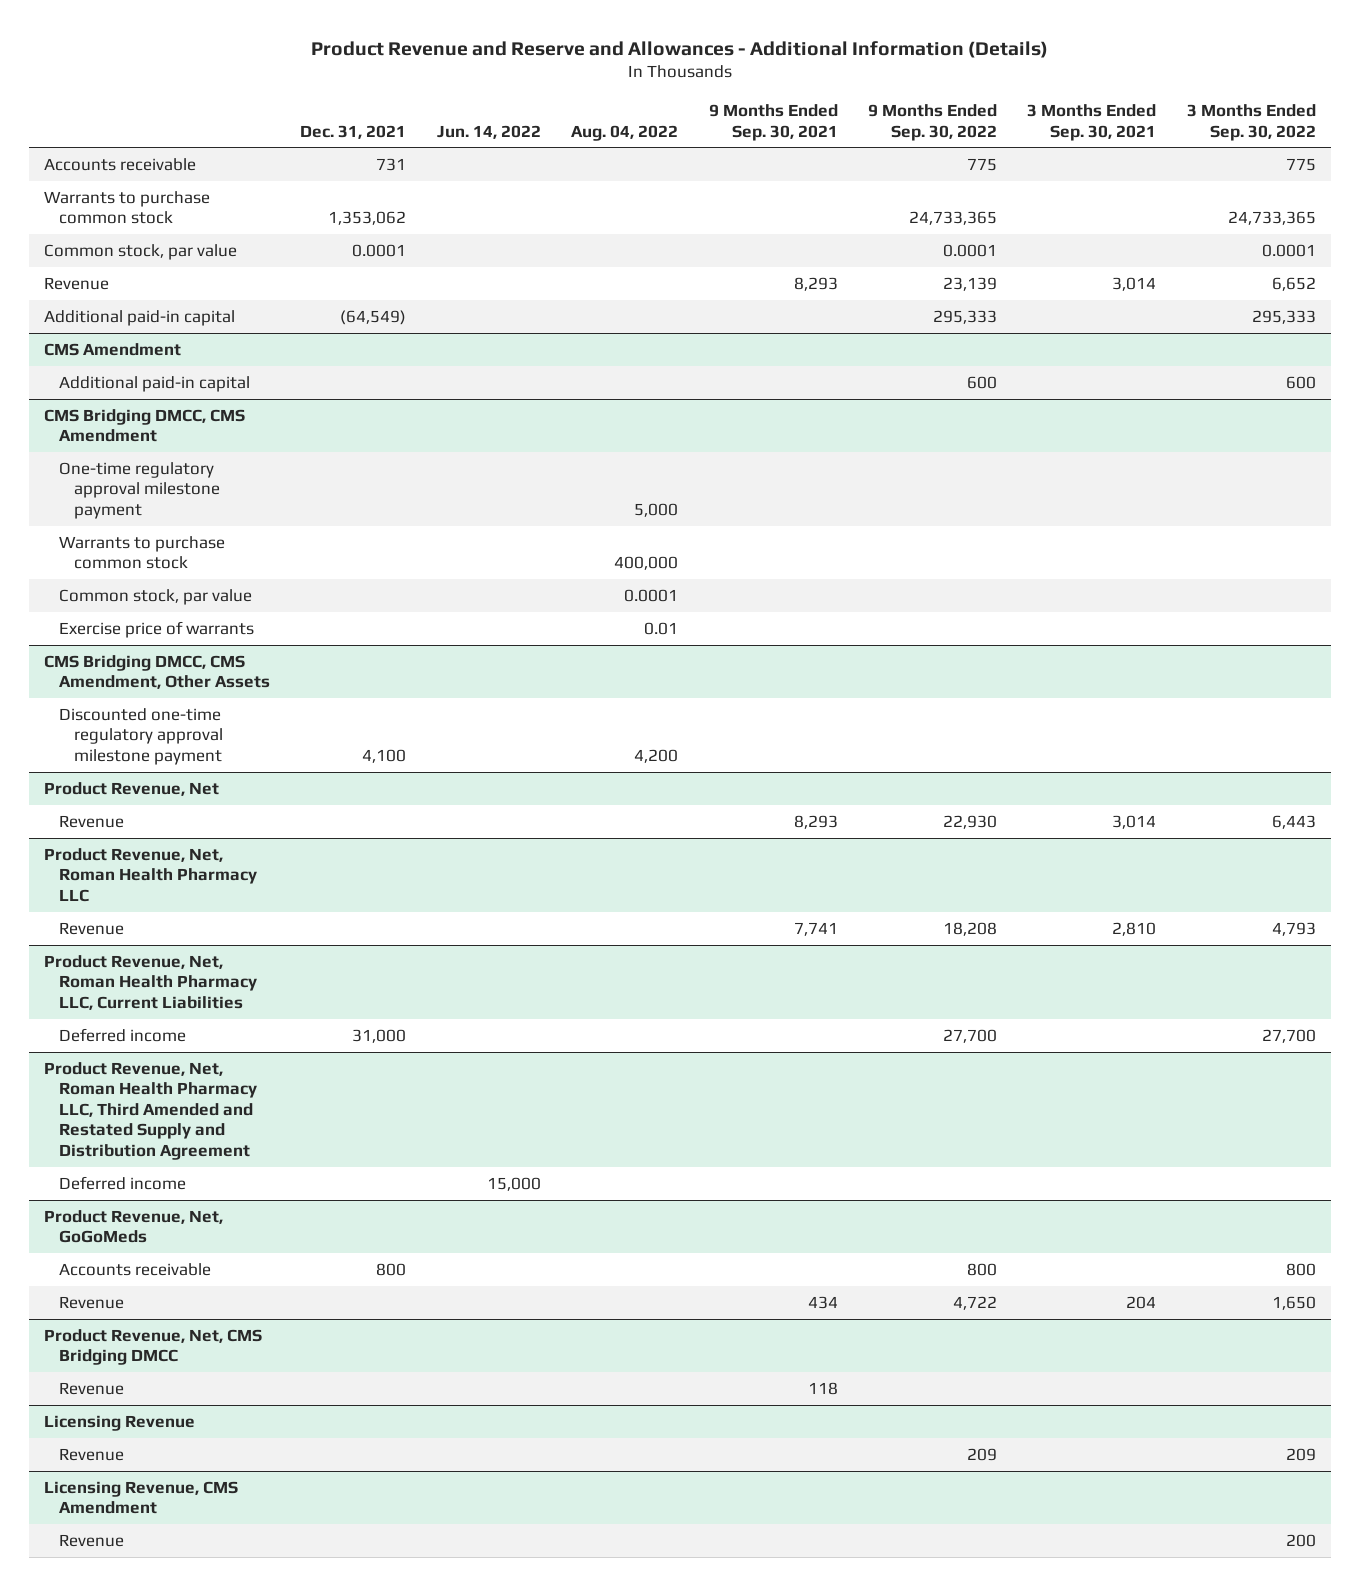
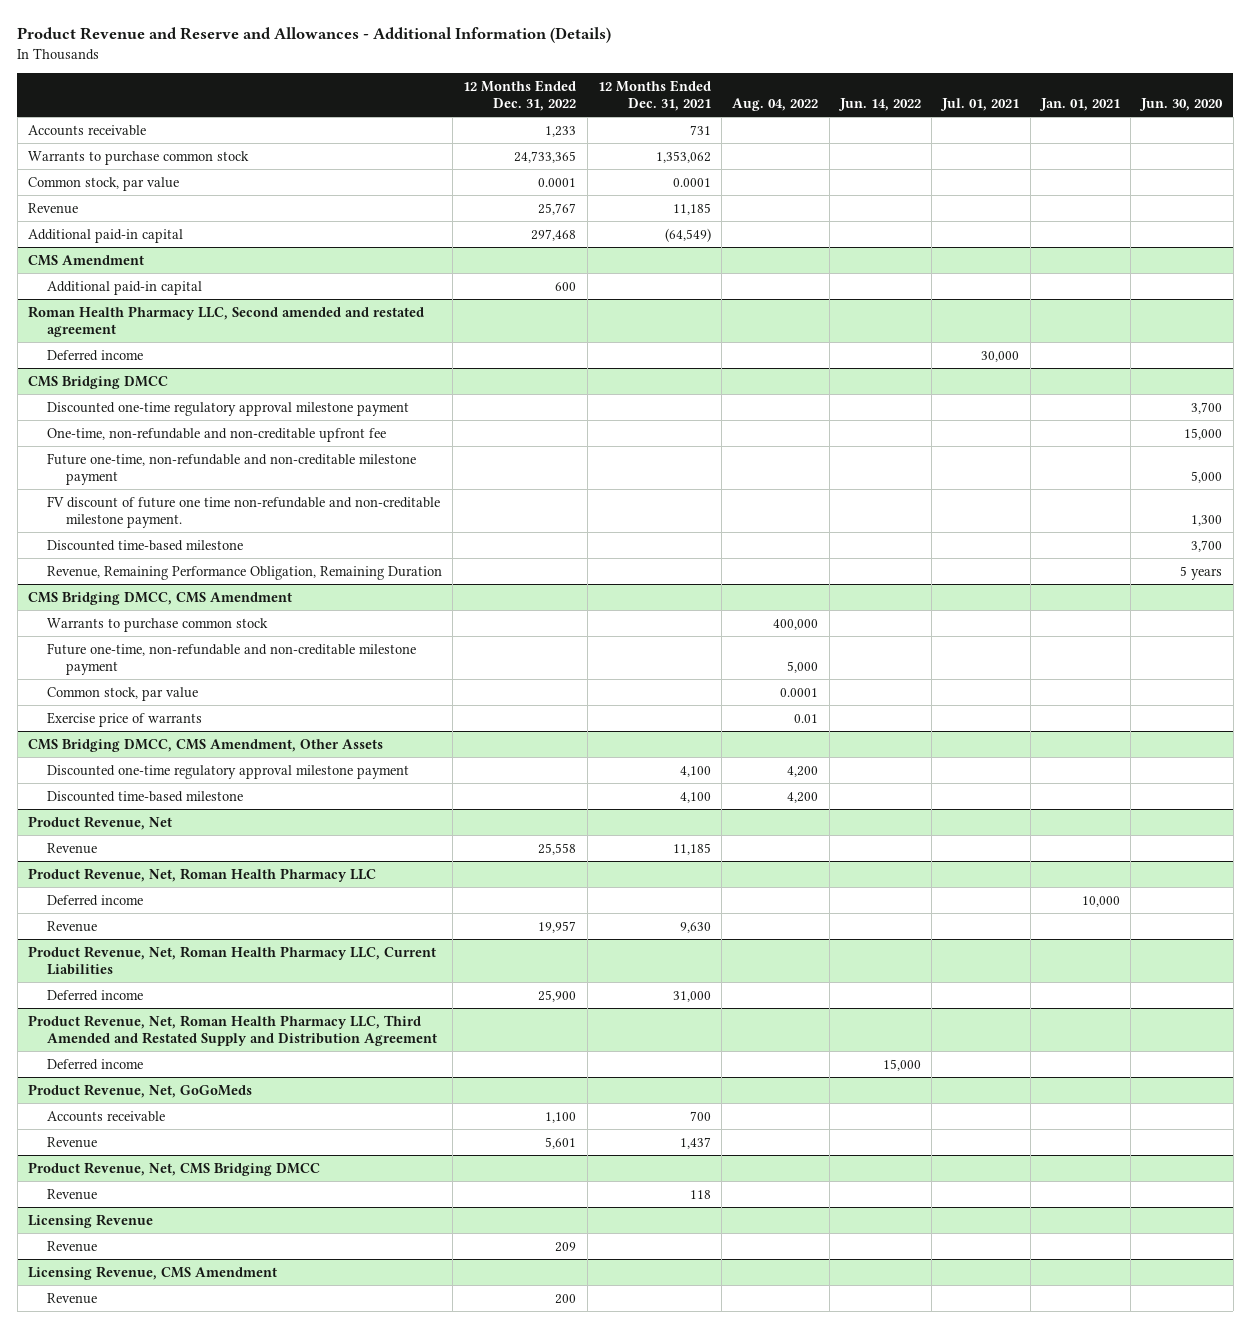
[300,124,407,139] Dec. 31, 2021 -> none
[708,103,838,141] 9 Months Ended Sep. 30, 2021 -> none
[867,103,997,141] 9 Months Ended Sep. 30, 2022 -> none
[1027,103,1157,141] 3 Months Ended Sep. 30, 2021 -> none
[1186,103,1316,141] 3 Months Ended Sep. 30, 2022 -> none
none -> [463,79,577,111] 12 Months Ended Dec. 31, 2022
none -> [597,79,711,111] 12 Months Ended Dec. 31, 2021
none -> [940,97,1020,111] Jul. 01, 2021
none -> [1038,97,1120,111] Jan. 01, 2021
none -> [1139,97,1224,111] Jun. 30, 2020
none -> [27,305,424,337] Roman Health Pharmacy LLC, Second amended and restated agreement
none -> [46,349,143,361] Deferred income
none -> [27,375,168,389] CMS Bridging DMCC
none -> [46,401,409,416] Discounted one-time regulatory approval milestone payment
none -> [46,427,386,442] One-time, non-refundable and non-creditable upfront fee
none -> [46,452,416,485] Future one-time, non-refundable and non-creditable milestone payment
none -> [46,495,440,528] FV discount of future one time non-refundable and non-creditable milestone payment.
none -> [46,539,243,551] Discounted time-based milestone
none -> [46,565,442,580] Revenue, Remaining Performance Obligation, Remaining Duration
[58,461,220,519] One-time regulatory approval milestone payment -> none
none -> [46,642,416,675] Future one-time, non-refundable and non-creditable milestone payment
none -> [46,790,243,802] Discounted time-based milestone
none -> [46,894,143,906] Deferred income

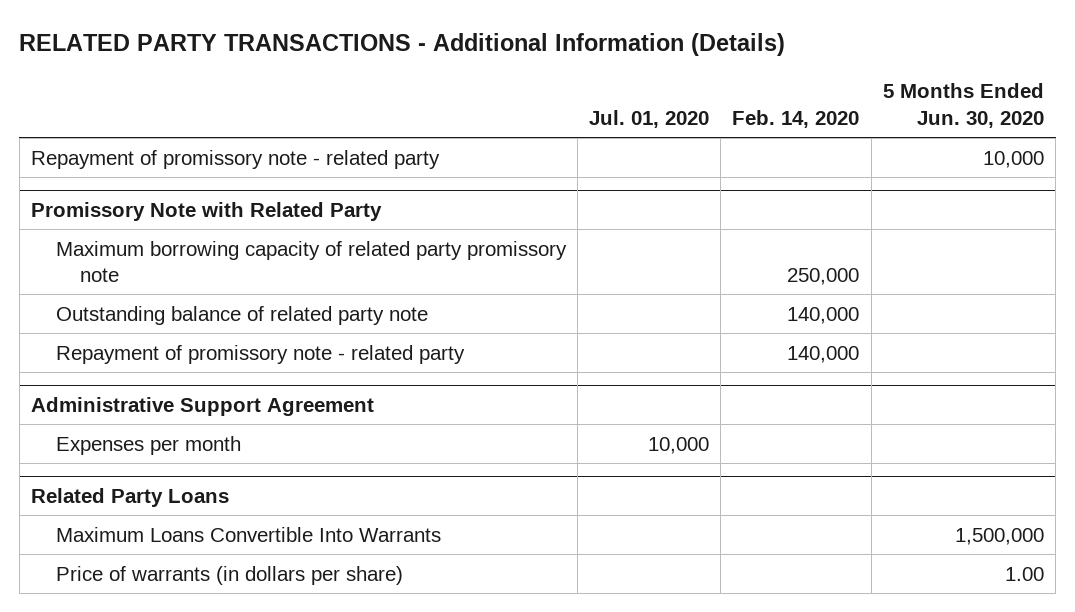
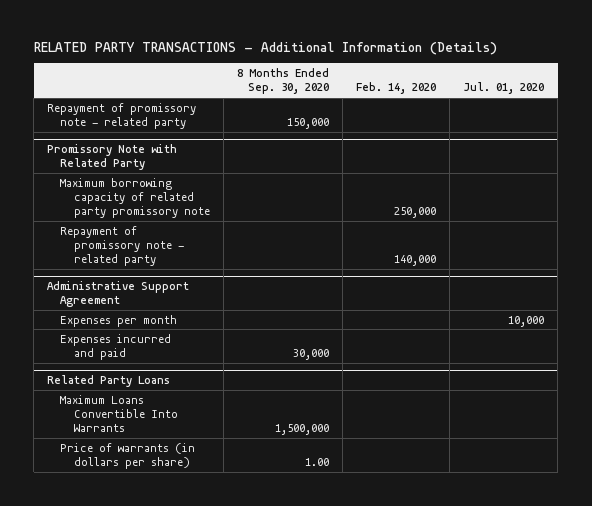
[882,83,1044,128] 5 Months Ended Jun. 30, 2020 -> none
none -> [236,68,329,95] 8 Months Ended Sep. 30, 2020
[55,305,428,325] Outstanding balance of related party note -> none
none -> [60,333,172,361] Expenses incurred and paid

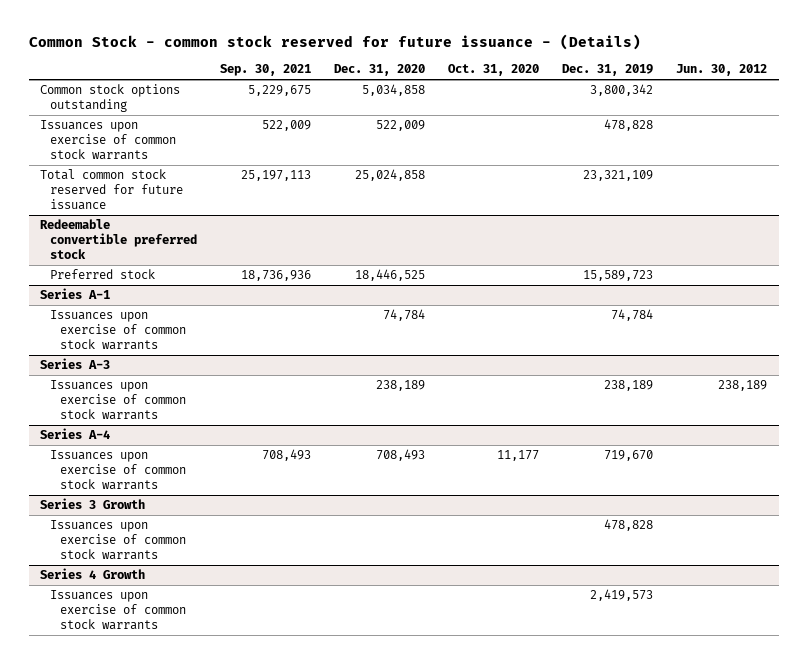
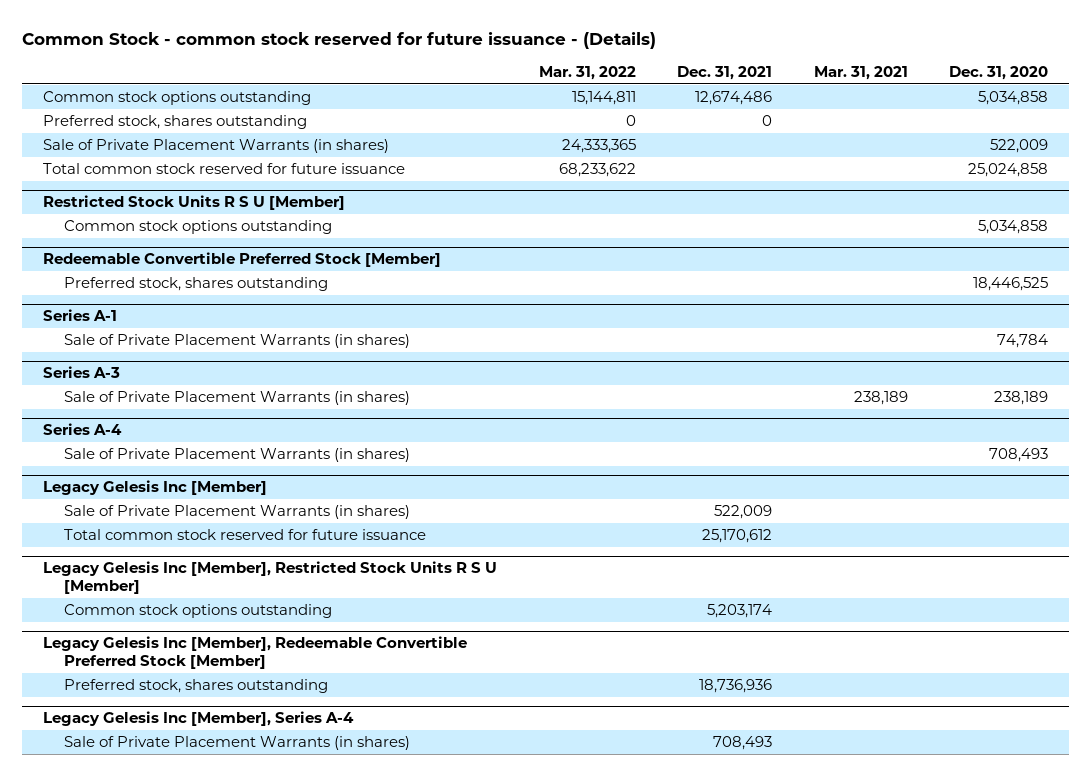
[219,64,311,77] Sep. 30, 2021 -> none
[448,64,540,77] Oct. 31, 2020 -> none
[562,64,654,77] Dec. 31, 2019 -> none
[676,64,768,77] Jun. 30, 2012 -> none
none -> [538,66,636,81] Mar. 31, 2022
none -> [677,66,773,81] Dec. 31, 2021
none -> [813,66,908,81] Mar. 31, 2021
none -> [43,114,308,129] Preferred stock, shares outstanding
[40,120,176,161] Issuances upon exercise of common stock warrants -> [43,138,390,153] Sale of Private Placement Warrants (in shares)
none -> [43,195,346,211] Restricted Stock Units R S U [Member]
none -> [64,219,333,234] Common stock options outstanding
[40,219,197,260] Redeemable convertible preferred stock -> [43,252,442,268] Redeemable Convertible Preferred Stock [Member]
[49,269,155,280] Preferred stock -> [64,276,329,291] Preferred stock, shares outstanding
[49,310,186,351] Issuances upon exercise of common stock warrants -> [64,333,411,348] Sale of Private Placement Warrants (in shares)
[49,380,186,421] Issuances upon exercise of common stock warrants -> [64,390,411,405] Sale of Private Placement Warrants (in shares)
[40,498,146,510] Series 3 Growth -> none
[49,520,186,561] Issuances upon exercise of common stock warrants -> none
[40,568,146,580] Series 4 Growth -> none
[49,590,186,631] Issuances upon exercise of common stock warrants -> none
[49,450,186,491] Issuances upon exercise of common stock warrants -> [64,447,411,462] Sale of Private Placement Warrants (in shares)
none -> [43,480,268,496] Legacy Gelesis Inc [Member]
none -> [64,504,411,519] Sale of Private Placement Warrants (in shares)
none -> [64,528,427,540] Total common stock reserved for future issuance
none -> [43,561,498,595] Legacy Gelesis Inc [Member], Restricted Stock Units R S U [Member]
none -> [64,603,333,618] Common stock options outstanding
none -> [43,636,468,670] Legacy Gelesis Inc [Member], Redeemable Convertible Preferred Stock [Member]
none -> [64,678,329,693] Preferred stock, shares outstanding
none -> [43,711,355,727] Legacy Gelesis Inc [Member], Series A-4
none -> [64,735,411,750] Sale of Private Placement Warrants (in shares)

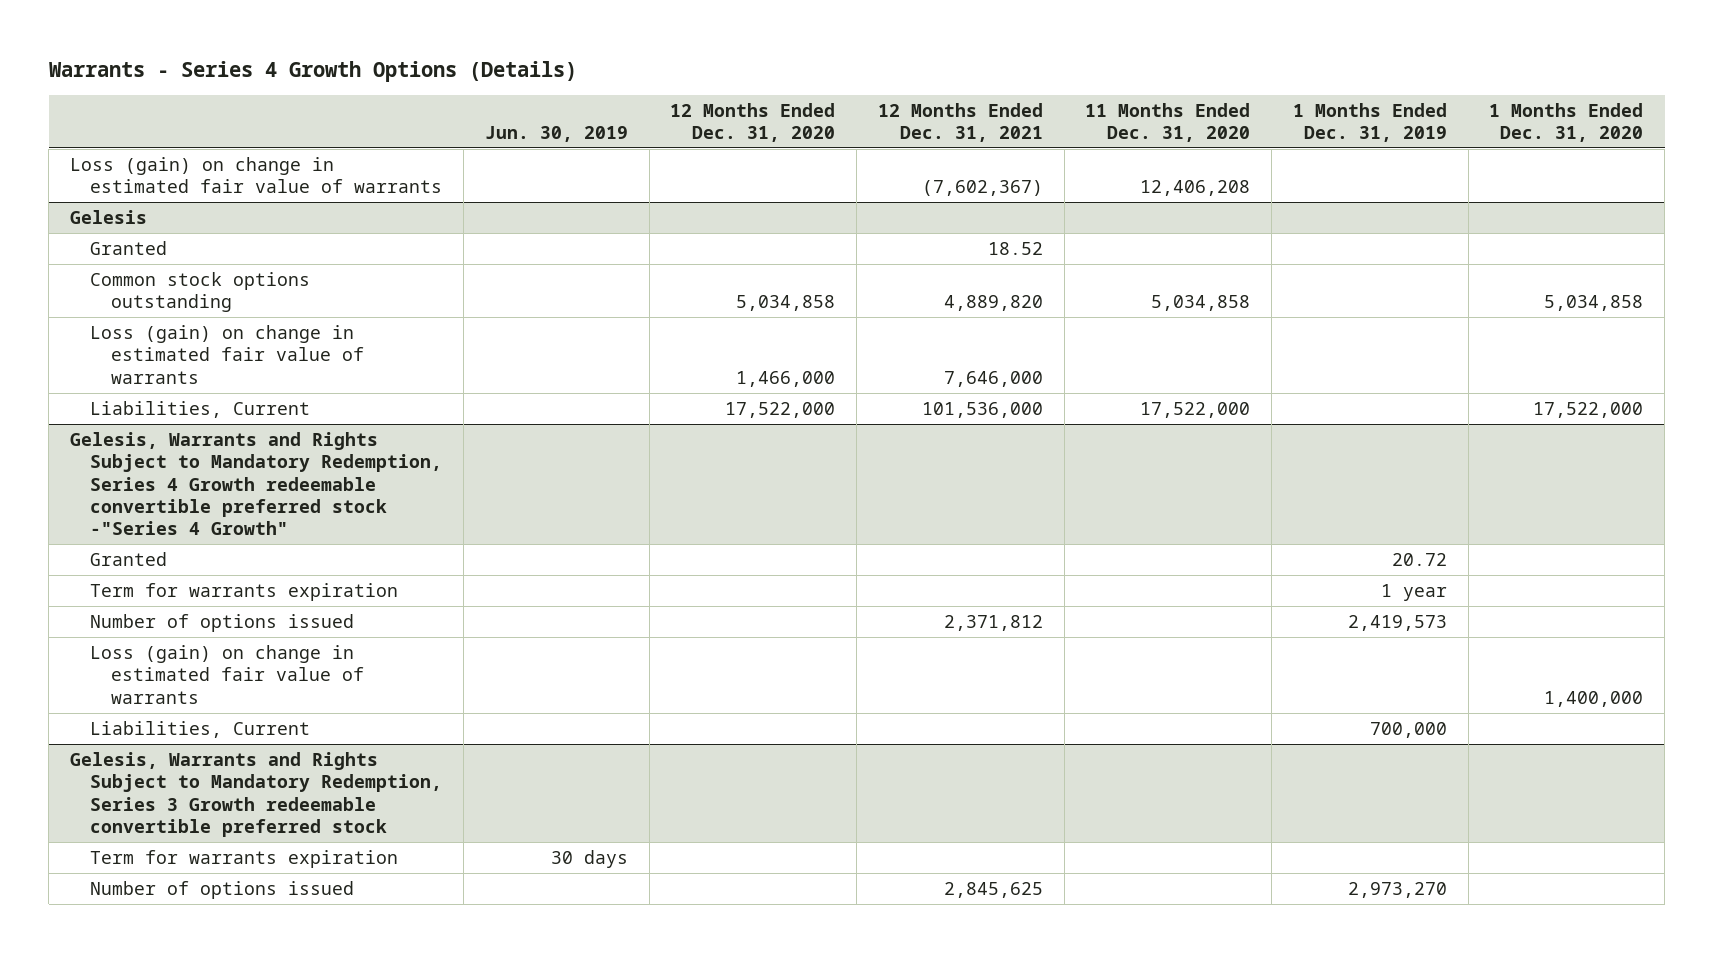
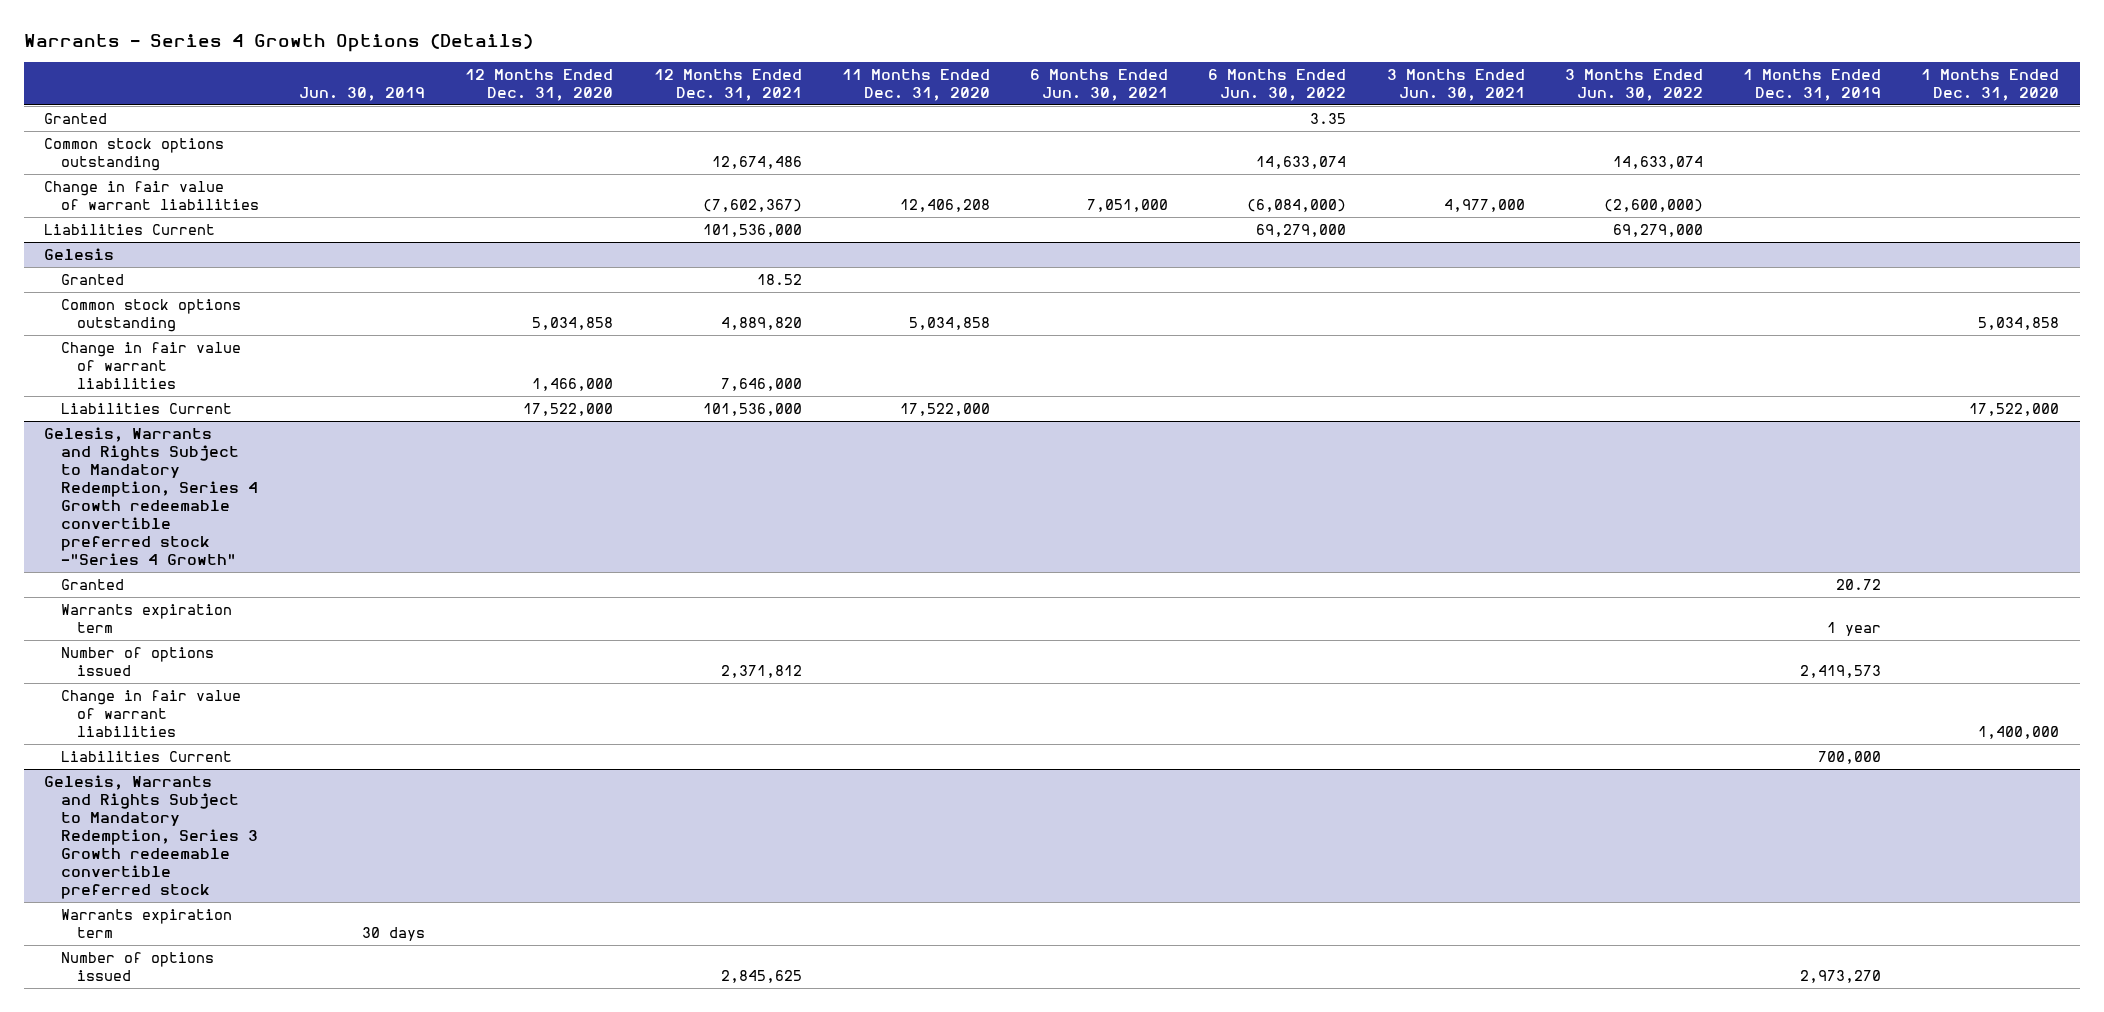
none -> [1030,68,1169,101] 6 Months Ended Jun. 30, 2021
none -> [1208,68,1347,101] 6 Months Ended Jun. 30, 2022
none -> [1386,68,1525,101] 3 Months Ended Jun. 30, 2021
none -> [1564,68,1703,101] 3 Months Ended Jun. 30, 2022
none -> [44,113,108,125] Granted
none -> [44,138,225,172] Common stock options outstanding
[69,156,443,194] Loss (gain) on change in estimated fair value of warrants -> [44,181,259,211] Change in fair value of warrant liabilities
none -> [44,224,216,236] Liabilities Current
[90,324,364,384] Loss (gain) on change in estimated fair value of warrants -> [60,342,241,390] Change in fair value of warrant liabilities
[90,400,311,418] Liabilities, Current -> [60,403,232,415] Liabilities Current
[90,582,399,601] Term for warrants expiration -> [60,604,232,634] Warrants expiration term
[90,644,364,704] Loss (gain) on change in estimated fair value of warrants -> [60,690,241,738] Change in fair value of warrant liabilities
[90,720,311,738] Liabilities, Current -> [60,751,232,763] Liabilities Current
[90,849,399,868] Term for warrants expiration -> [60,909,232,939] Warrants expiration term

